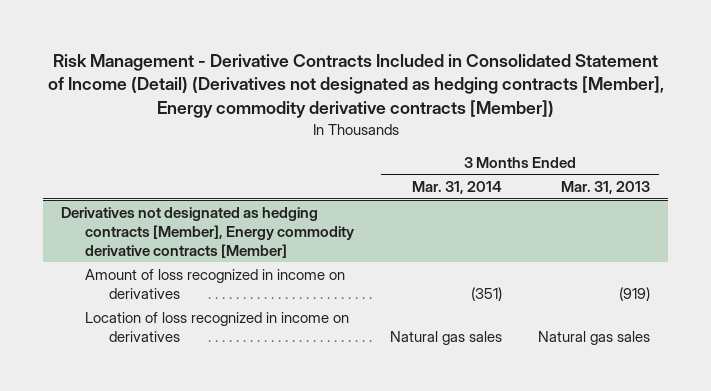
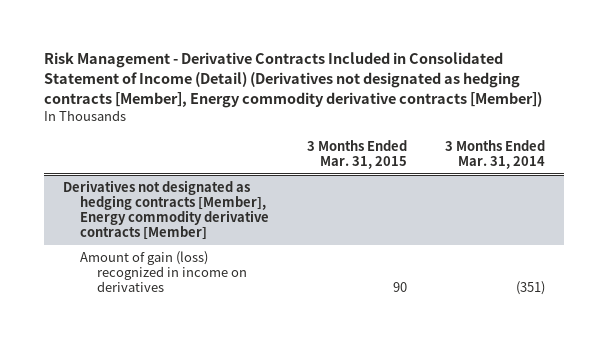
[560,181,650,195] Mar. 31, 2013 -> none
none -> [306,140,407,170] 3 Months Ended Mar. 31, 2015
[85,311,350,342] Location of loss recognized in income on derivatives -> none
[85,268,346,299] Amount of loss recognized in income on derivatives -> [80,251,248,293] Amount of gain (loss) recognized in income on derivatives

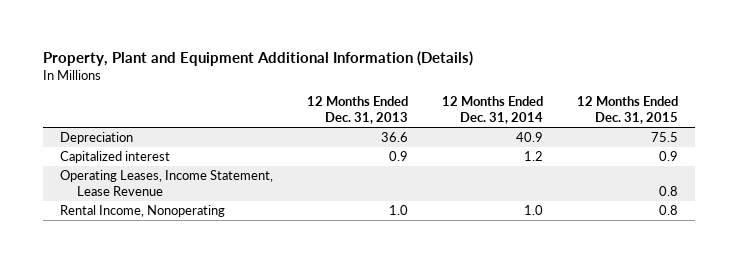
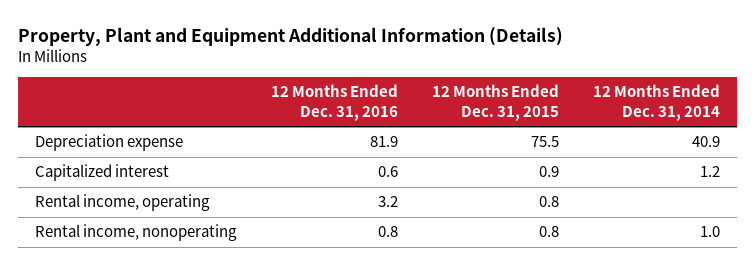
[307,96,409,125] 12 Months Ended Dec. 31, 2013 -> none
none -> [270,84,398,121] 12 Months Ended Dec. 31, 2016
[60,132,134,145] Depreciation -> [35,134,184,152] Depreciation expense
[60,170,274,197] Operating Leases, Income Statement, Lease Revenue -> [35,194,211,212] Rental income, operating
[60,205,226,218] Rental Income, Nonoperating -> [35,224,238,242] Rental income, nonoperating

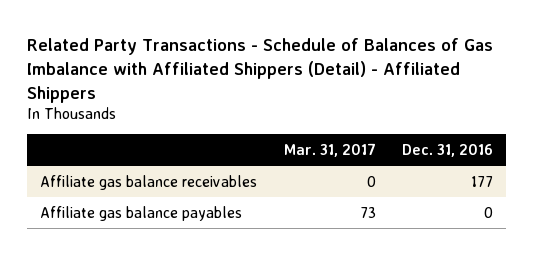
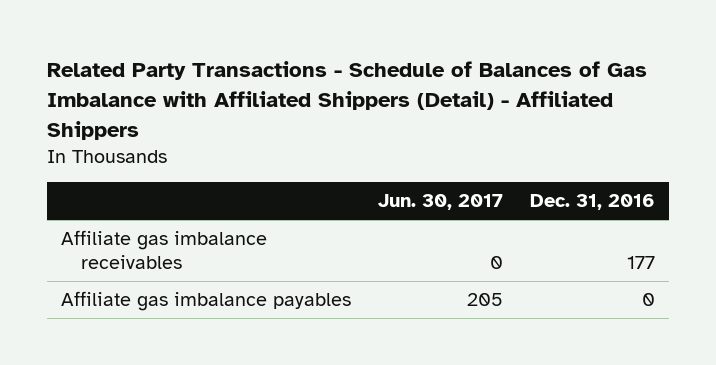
[283,143,376,158] Mar. 31, 2017 -> none
none -> [378,194,504,211] Jun. 30, 2017
[40,174,258,190] Affiliate gas balance receivables -> [60,229,267,270] Affiliate gas imbalance receivables
[40,205,243,221] Affiliate gas balance payables -> [60,290,351,311] Affiliate gas imbalance payables

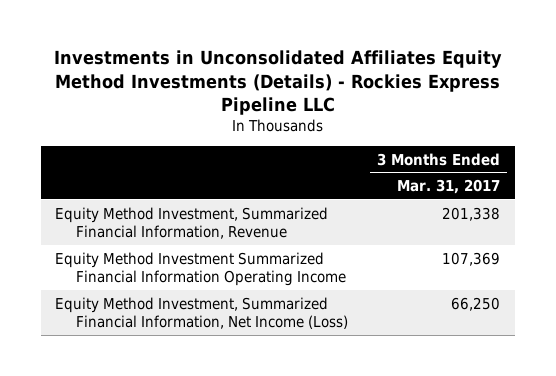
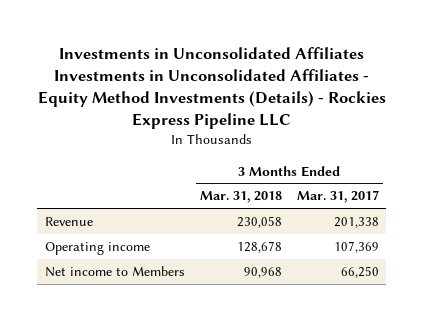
[53,50,502,116] Investments in Unconsolidated Affiliates Equity Method Investments (Details) - Rockies Express Pipeline LLC -> [37,47,386,130] Investments in Unconsolidated Affiliates Investments in Unconsolidated Affiliates - Equity Method Investments (Details) - Rockies Express Pipeline LLC
none -> [199,191,282,204] Mar. 31, 2018
[55,206,329,240] Equity Method Investment, Summarized Financial Information, Revenue -> [44,217,93,227] Revenue
[55,251,347,287] Equity Method Investment Summarized Financial Information Operating Income -> [44,242,150,256] Operating income
[55,296,349,330] Equity Method Investment, Summarized Financial Information, Net Income (Loss) -> [44,266,185,278] Net income to Members

